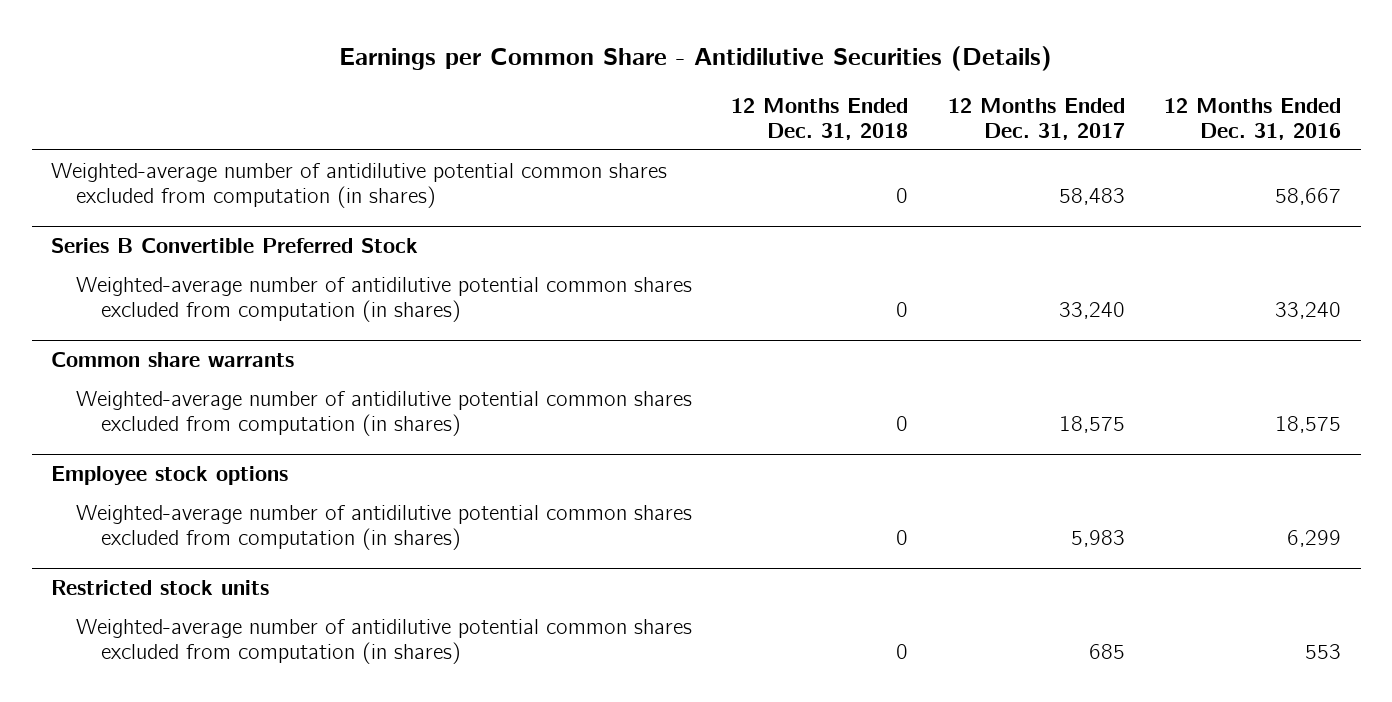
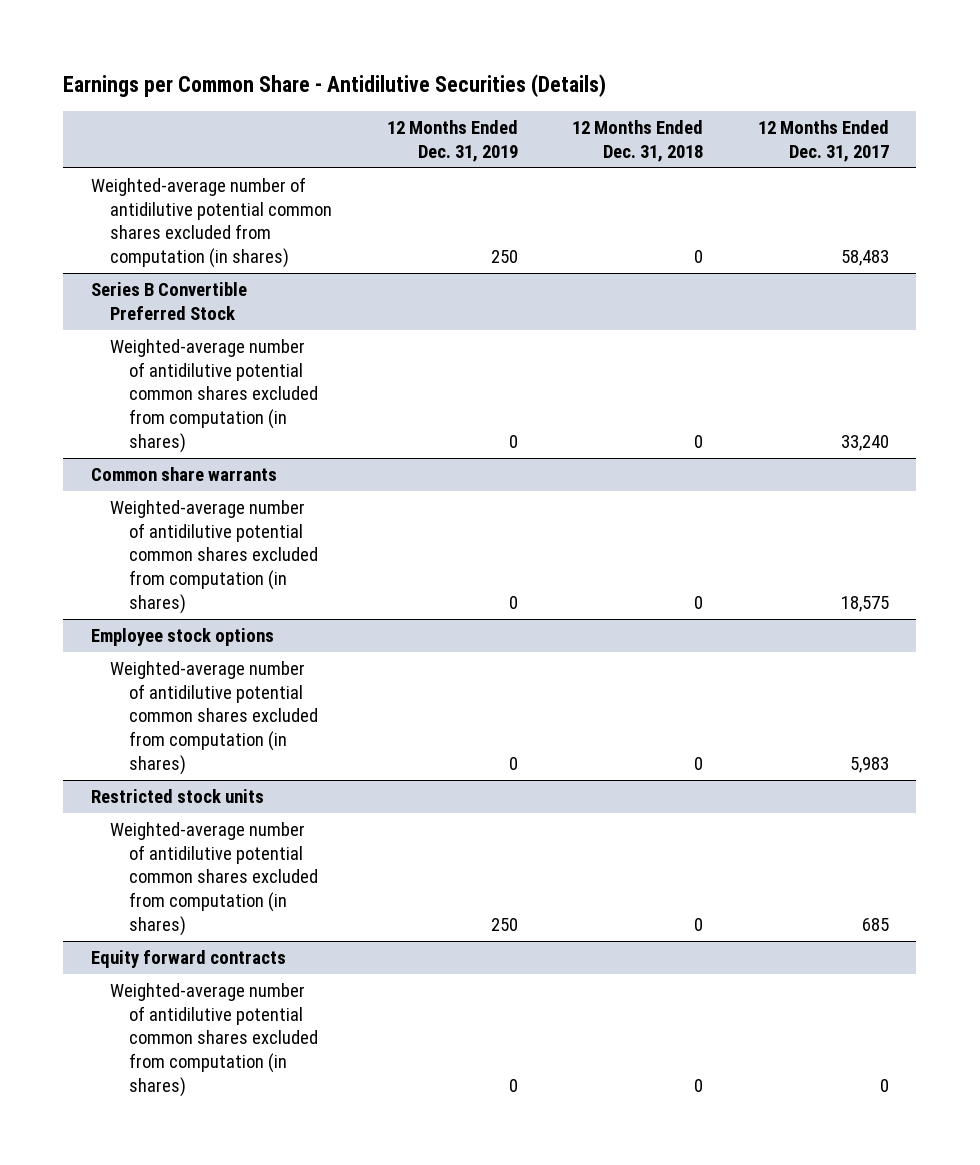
[1163,98,1341,141] 12 Months Ended Dec. 31, 2016 -> none
none -> [386,119,518,162] 12 Months Ended Dec. 31, 2019
none -> [90,949,286,968] Equity forward contracts
none -> [110,982,319,1097] Weighted-average number of antidilutive potential common shares excluded from computation (in shares)

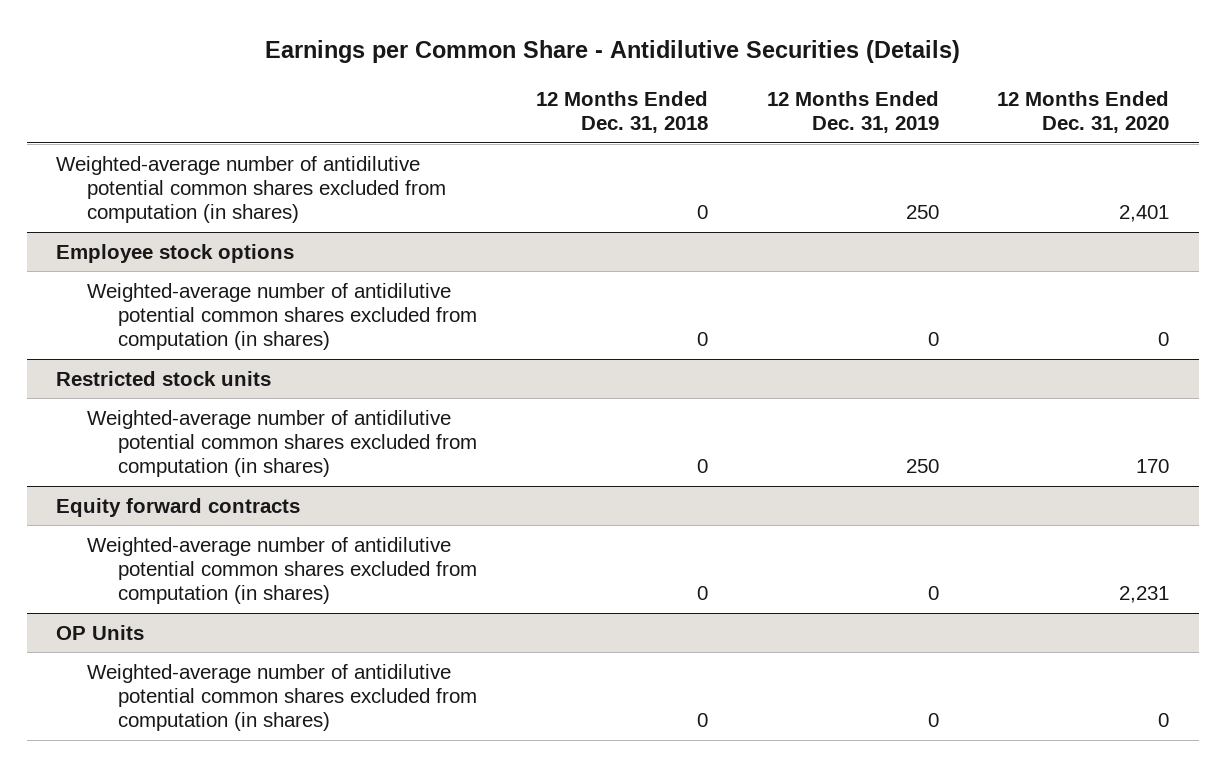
[757,119,889,162] 12 Months Ended Dec. 31, 2017 -> none
none -> [997,90,1170,133] 12 Months Ended Dec. 31, 2020
[90,281,247,320] Series B Convertible Preferred Stock -> none
[110,338,319,453] Weighted-average number of antidilutive potential common shares excluded from computation (in shares) -> none
[90,466,277,481] Common share warrants -> none
[110,499,319,614] Weighted-average number of antidilutive potential common shares excluded from computation (in shares) -> none
none -> [56,624,145,640] OP Units
none -> [87,663,478,732] Weighted-average number of antidilutive potential common shares excluded from computation (in shares)

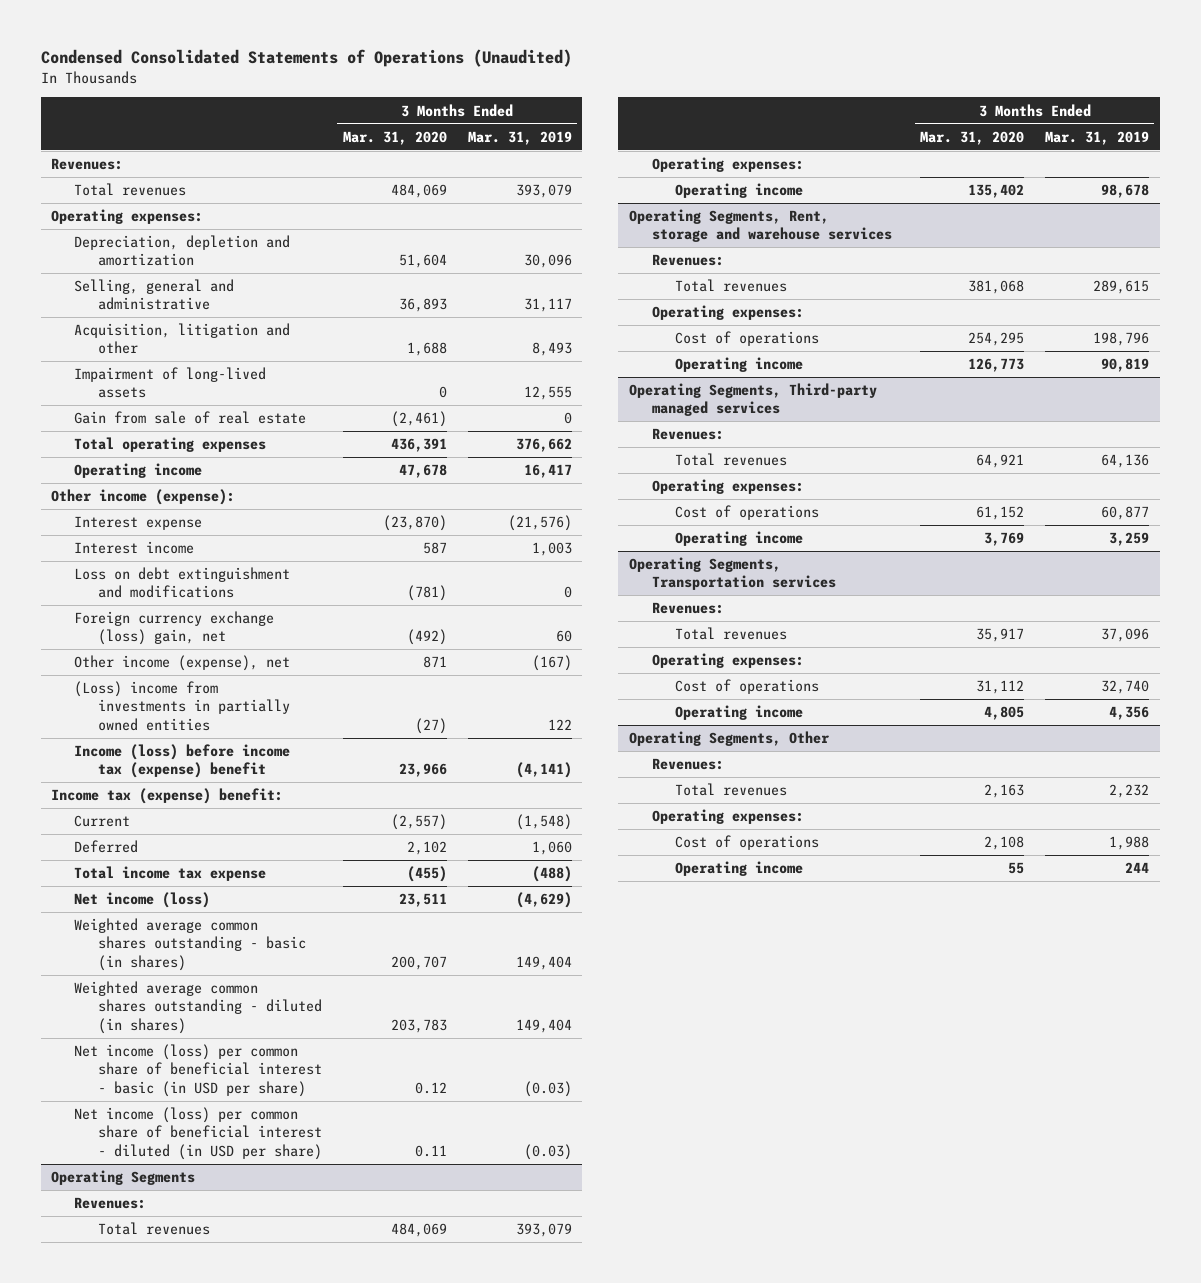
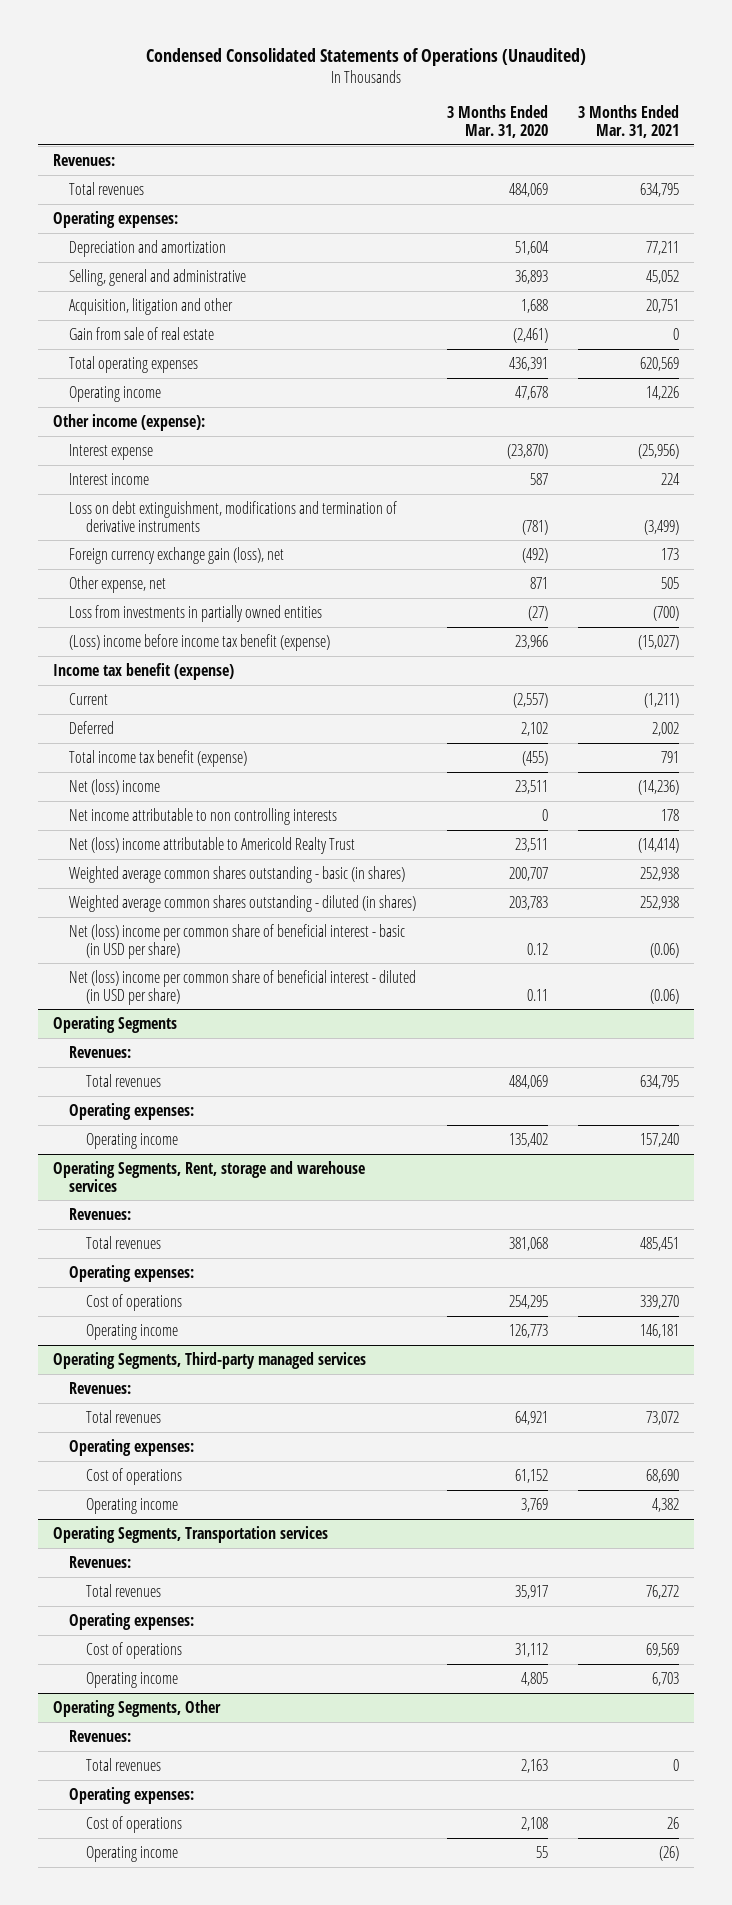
[467,130,572,145] Mar. 31, 2019 -> none
none -> [577,104,679,138] 3 Months Ended Mar. 31, 2021
[74,235,291,267] Depreciation, depletion and amortization -> [69,239,227,257] Depreciation and amortization
[74,367,267,399] Impairment of long-lived assets -> none
[74,567,291,599] Loss on debt extinguishment and modifications -> [69,500,398,532] Loss on debt extinguishment, modifications and termination of derivative instruments
[74,611,275,646] Foreign currency exchange (loss) gain, net -> [69,546,285,564] Foreign currency exchange gain (loss), net
[74,655,291,672] Other income (expense), net -> [69,575,167,593] Other expense, net
[74,681,290,731] (Loss) income from investments in partially owned entities -> [69,604,323,622] Loss from investments in partially owned entities
[74,744,291,779] Income (loss) before income tax (expense) benefit -> [69,633,331,651] (Loss) income before income tax benefit (expense)
[51,788,284,805] Income tax (expense) benefit: -> [53,662,235,680] Income tax benefit (expense)
[74,866,267,882] Total income tax expense -> [69,749,248,767] Total income tax benefit (expense)
none -> [69,778,161,795] Net (loss) income
none -> [69,807,338,825] Net income attributable to non controlling interests
[74,892,211,909] Net income (loss) -> [69,836,356,854] Net (loss) income attributable to Americold Realty Trust
[74,1044,322,1097] Net income (loss) per common share of beneficial interest - basic (in USD per share) -> [69,923,406,959] Net (loss) income per common share of beneficial interest - basic (in USD per share)
[74,1107,322,1160] Net income (loss) per common share of beneficial interest - diluted (in USD per share) -> [69,969,417,1005] Net (loss) income per common share of beneficial interest - diluted (in USD per share)

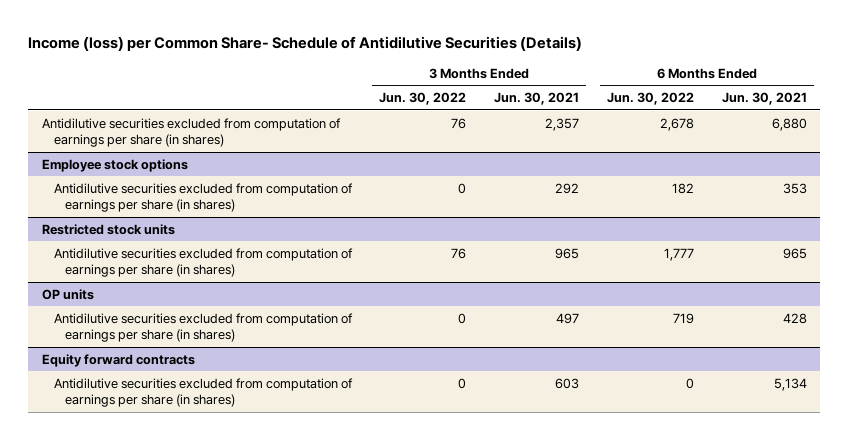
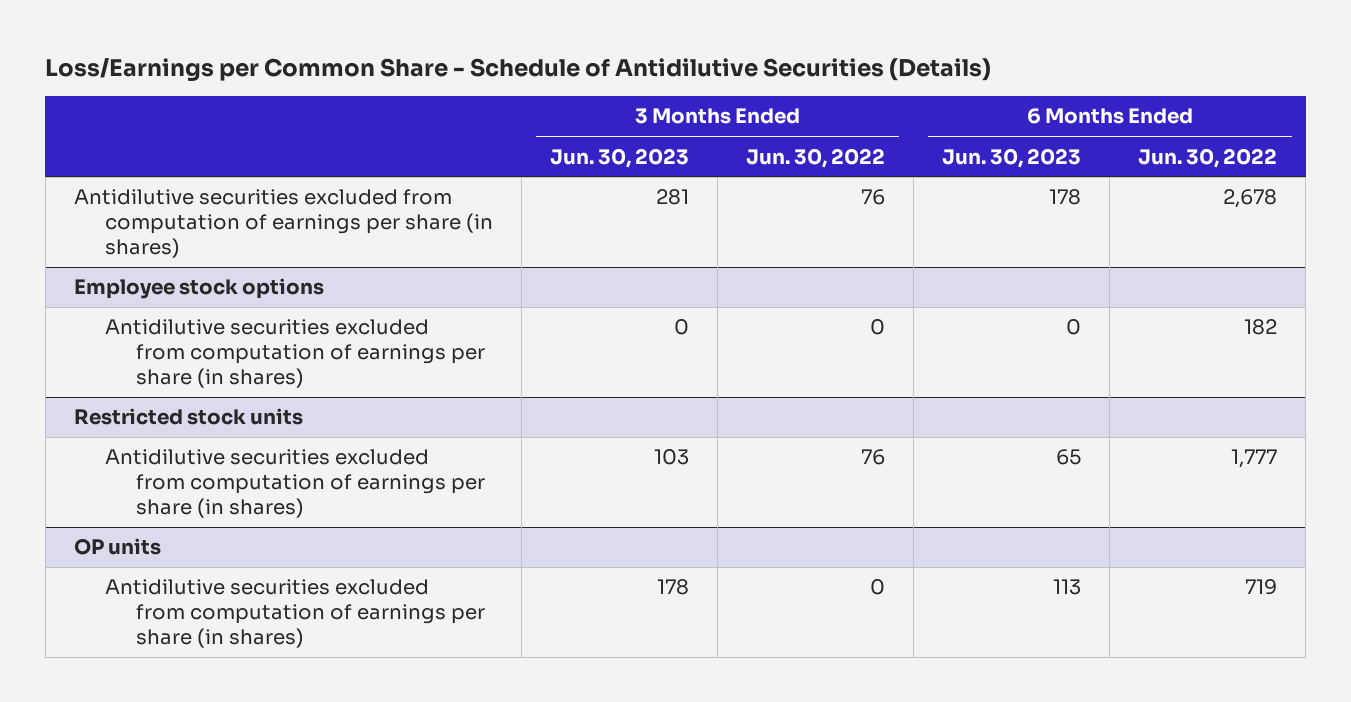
[28,36,583,52] Income (loss) per Common Share- Schedule of Antidilutive Securities (Details) -> [45,58,992,83] Loss/Earnings per Common Share - Schedule of Antidilutive Securities (Details)
[494,92,580,106] Jun. 30, 2021 -> none
[721,92,807,106] Jun. 30, 2021 -> none
none -> [550,147,690,168] Jun. 30, 2023
none -> [942,147,1082,168] Jun. 30, 2023
[41,353,195,367] Equity forward contracts -> none
[53,377,353,408] Antidilutive securities excluded from computation of earnings per share (in shares) -> none

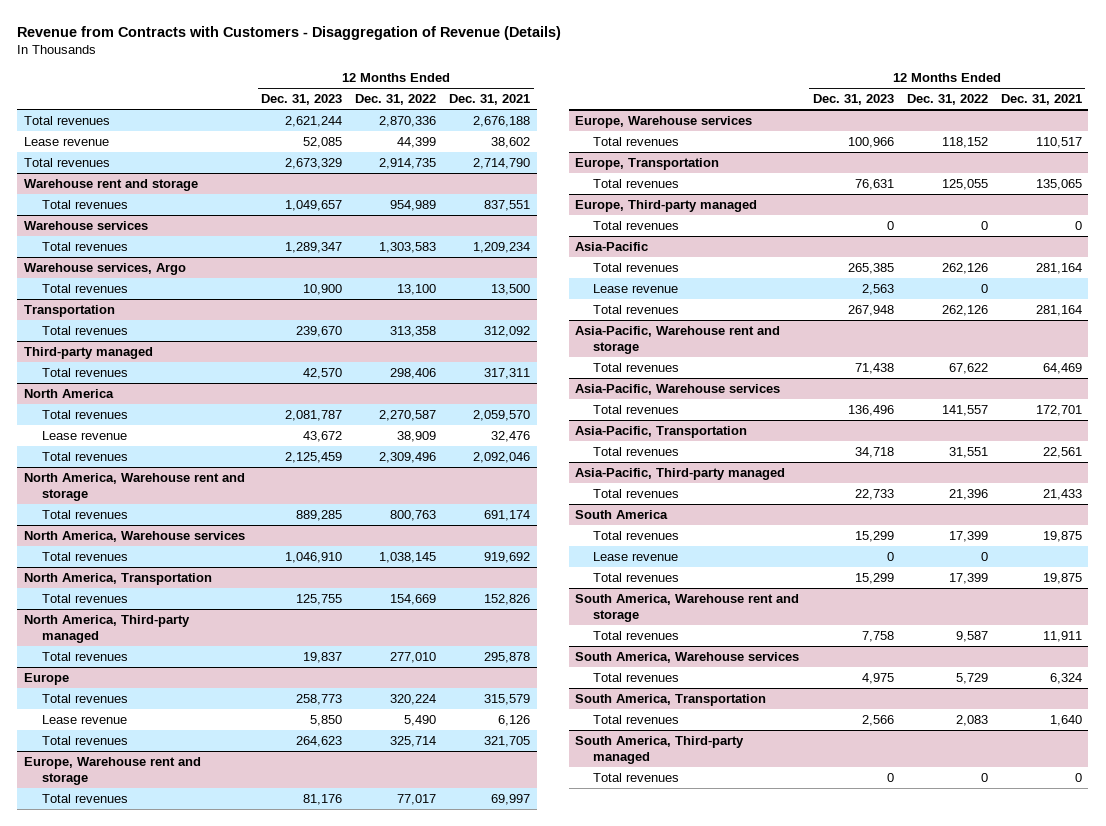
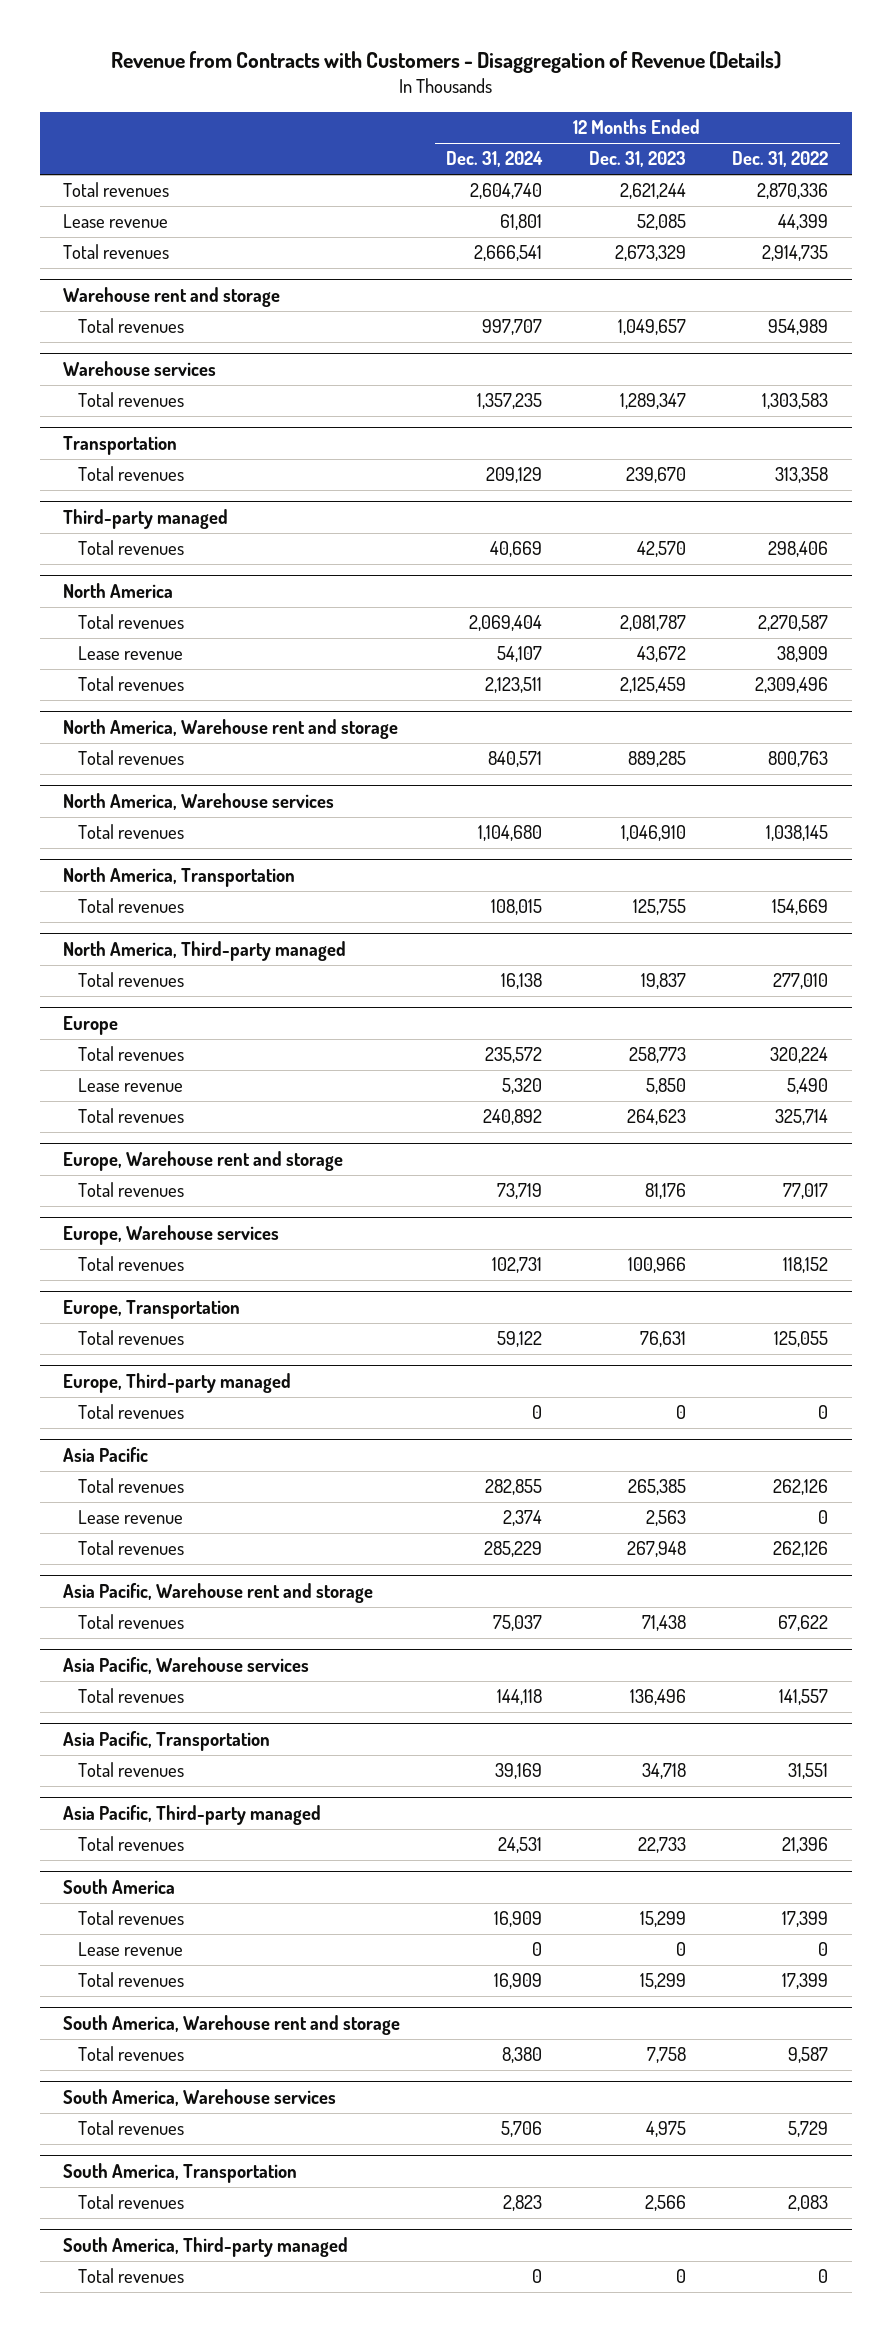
[449,94,531,106] Dec. 31, 2021 -> none
none -> [446,151,544,168] Dec. 31, 2024
[23,262,186,275] Warehouse services, Argo -> none
[41,283,128,293] Total revenues -> none
[575,241,649,251] Asia-Pacific -> [62,1447,148,1463] Asia Pacific
[575,325,781,355] Asia-Pacific, Warehouse rent and storage -> [62,1583,373,1604] Asia Pacific, Warehouse rent and storage
[575,383,781,395] Asia-Pacific, Warehouse services -> [62,1657,309,1675] Asia Pacific, Warehouse services
[575,425,748,438] Asia-Pacific, Transportation -> [62,1731,270,1752] Asia Pacific, Transportation
[575,467,786,480] Asia-Pacific, Third-party managed -> [62,1805,321,1826] Asia Pacific, Third-party managed

